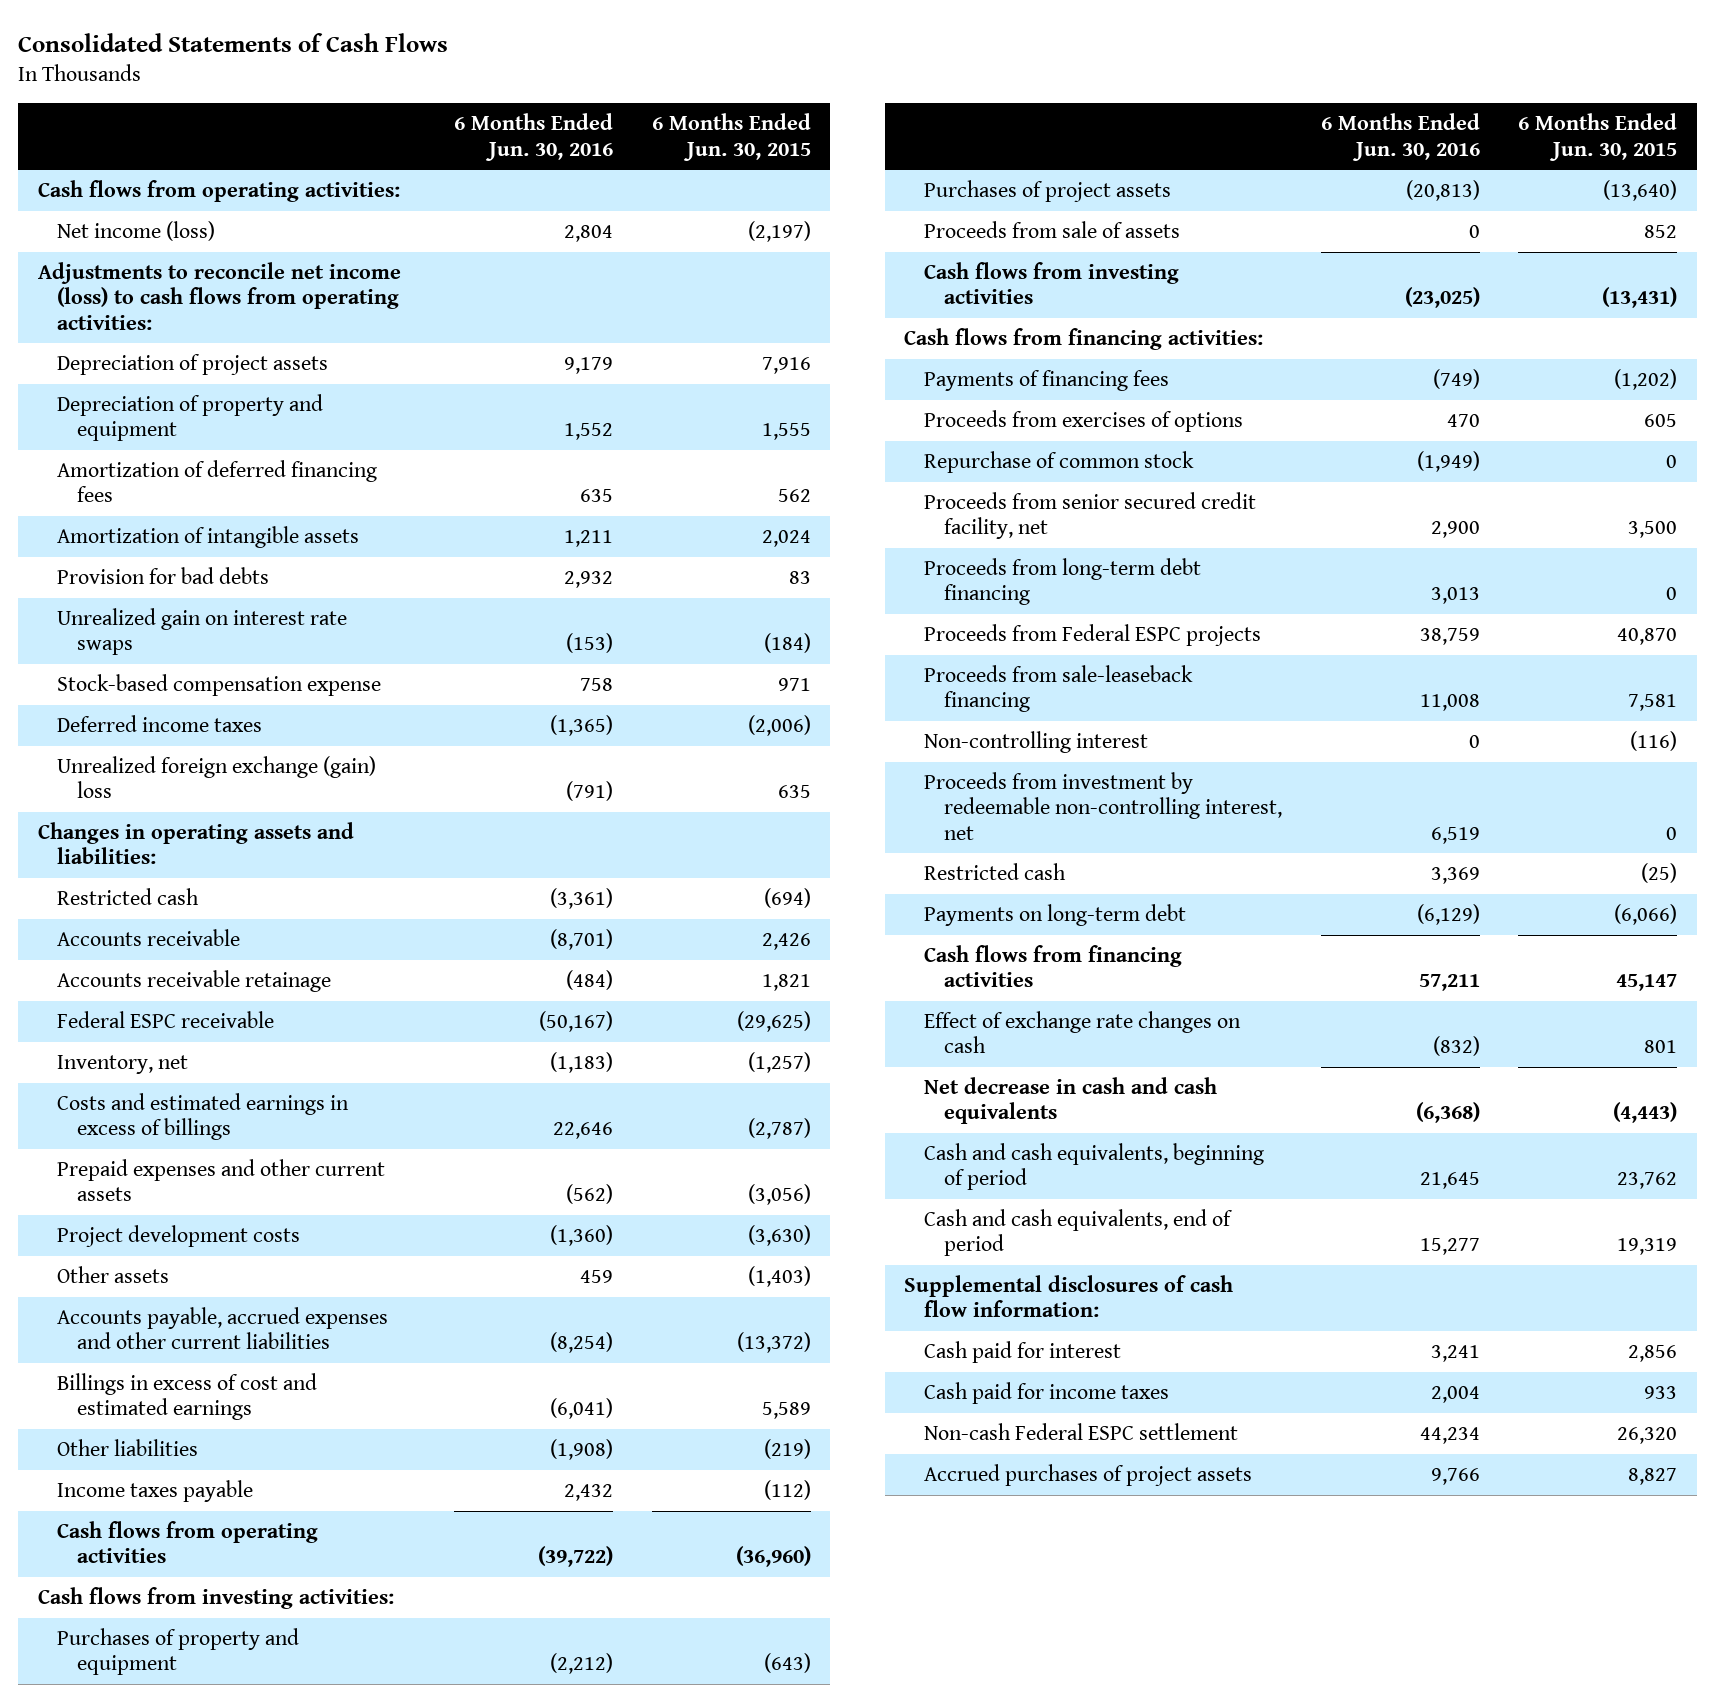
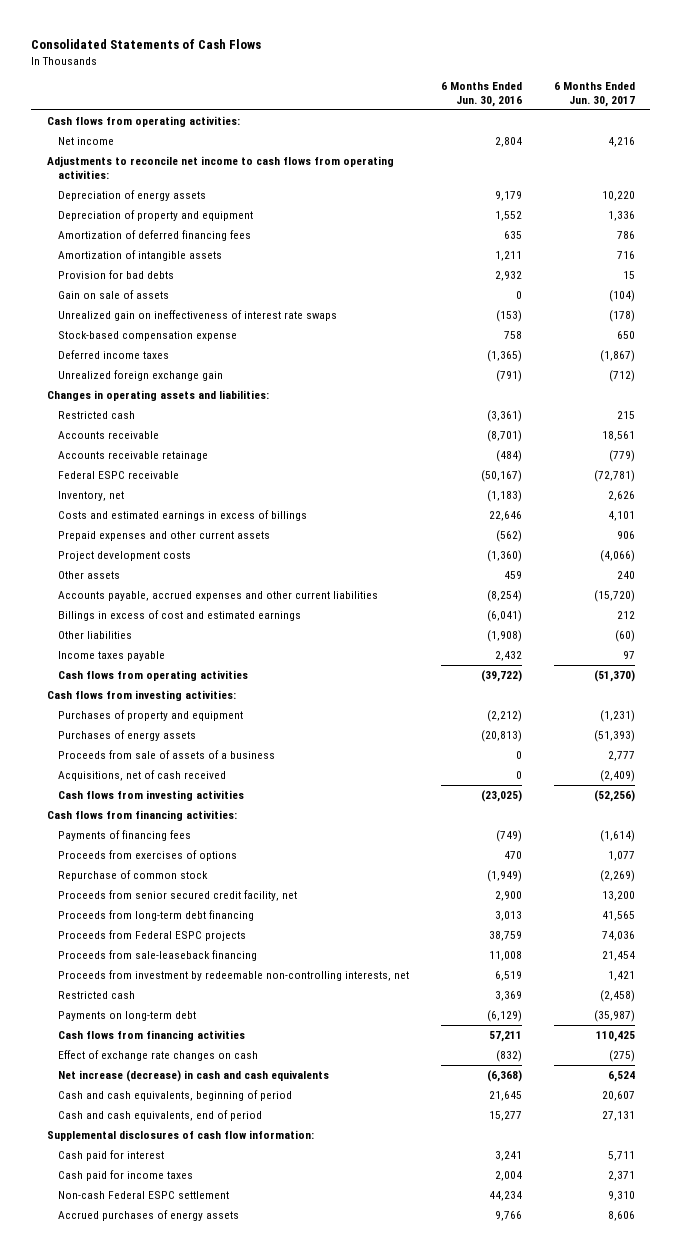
[651,113,811,161] 6 Months Ended Jun. 30, 2015 -> none
none -> [553,81,635,107] 6 Months Ended Jun. 30, 2017
[57,221,216,242] Net income (loss) -> [57,137,114,146] Net income
[37,262,401,330] Adjustments to reconcile net income (loss) to cash flows from operating activities: -> [47,156,395,179] Adjustments to reconcile net income to cash flows from operating activities:
[57,354,329,376] Depreciation of project assets -> [57,190,206,202] Depreciation of energy assets
none -> [57,290,169,300] Gain on sale of assets
[57,608,348,656] Unrealized gain on interest rate swaps -> [57,310,337,322] Unrealized gain on ineffectiveness of interest rate swaps
[57,756,377,799] Unrealized foreign exchange (gain) loss -> [57,370,223,382] Unrealized foreign exchange gain
[923,180,1171,203] Purchases of project assets -> [57,730,196,742] Purchases of energy assets
[923,221,1180,239] Proceeds from sale of assets -> [57,750,275,760] Proceeds from sale of assets of a business
none -> [57,770,226,782] Acquisitions, net of cash received
[923,772,1282,840] Proceeds from investment by redeemable non-controlling interest, net -> none
[923,731,1148,754] Non-controlling interest -> [57,970,409,982] Proceeds from investment by redeemable non-controlling interests, net
[1468,735,1480,749] 0 -> [494,971,522,982] 6,519
[923,1077,1217,1125] Net decrease in cash and cash equivalents -> [57,1070,329,1083] Net increase (decrease) in cash and cash equivalents
[923,1464,1252,1487] Accrued purchases of project assets -> [57,1210,239,1222] Accrued purchases of energy assets

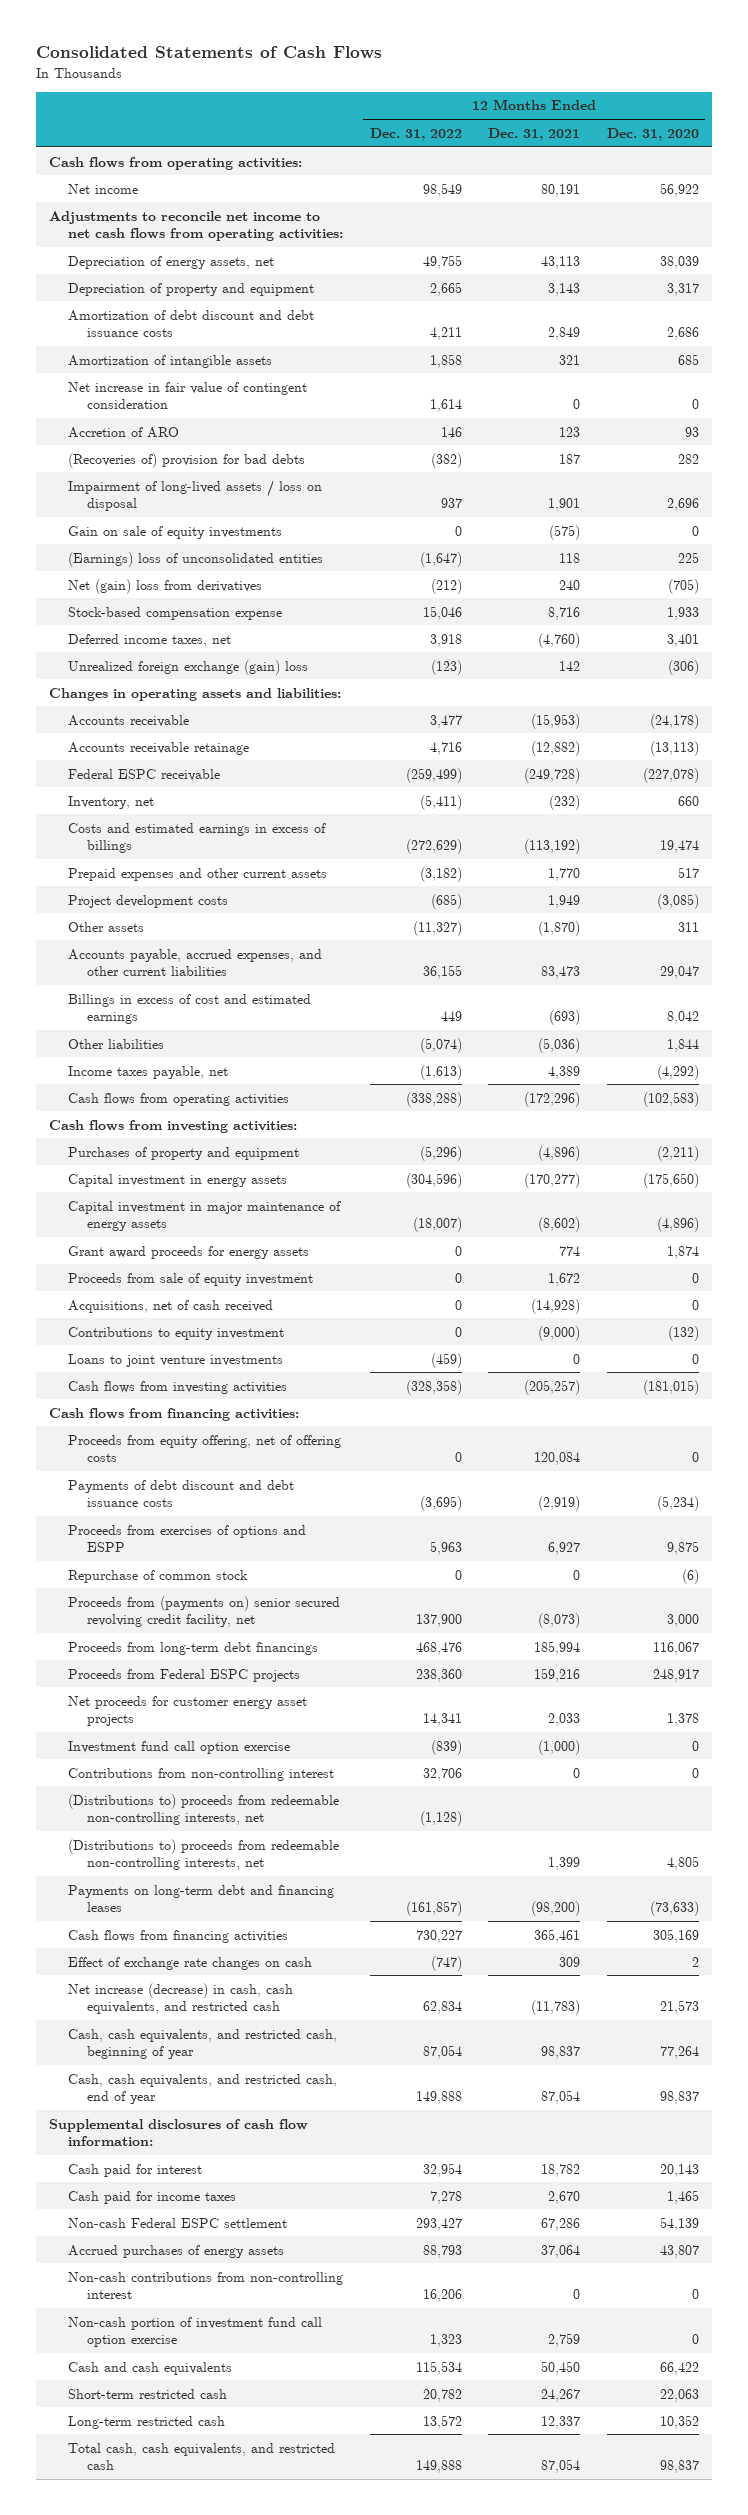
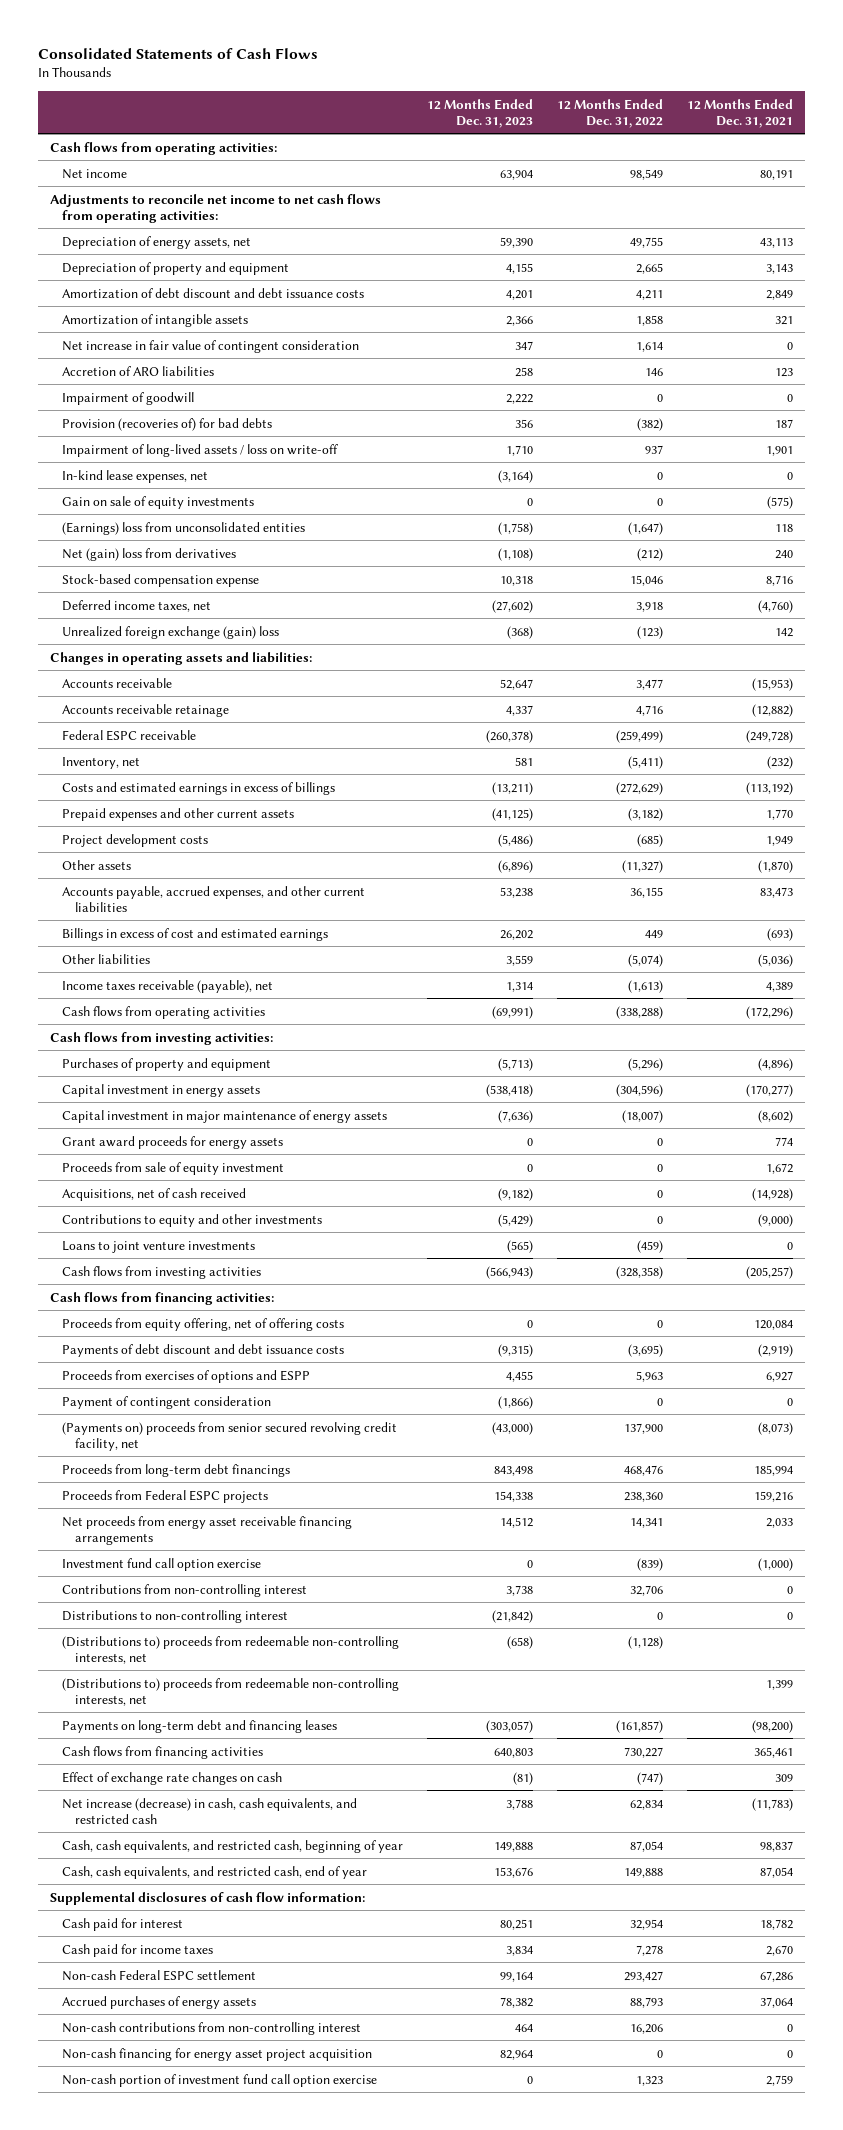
[606,127,699,141] Dec. 31, 2020 -> none
none -> [427,98,534,128] 12 Months Ended Dec. 31, 2023
[68,426,180,438] Accretion of ARO -> [62,365,215,376] Accretion of ARO liabilities
none -> [62,391,195,405] Impairment of goodwill
[68,452,306,468] (Recoveries of) provision for bad debts -> [62,417,273,431] Provision (recoveries of) for bad debts
[68,479,323,512] Impairment of long-lived assets / loss on disposal -> [62,443,339,457] Impairment of long-lived assets / loss on write-off
none -> [62,469,209,483] In-kind lease expenses, net
[68,551,324,567] (Earnings) loss of unconsolidated entities -> [62,521,306,535] (Earnings) loss from unconsolidated entities
[68,1065,229,1079] Income taxes payable, net -> [62,979,274,993] Income taxes receivable (payable), net
[68,1326,285,1340] Contributions to equity investment -> [62,1213,323,1227] Contributions to equity and other investments
[68,1569,249,1583] Repurchase of common stock -> none
none -> [62,1395,272,1409] Payment of contingent consideration
[68,1595,341,1628] Proceeds from (payments on) senior secured revolving credit facility, net -> [62,1421,398,1451] (Payments on) proceeds from senior secured revolving credit facility, net
[68,1695,308,1727] Net proceeds for customer energy asset projects -> [62,1515,353,1545] Net proceeds from energy asset receivable financing arrangements
none -> [62,1609,289,1623] Distributions to non-controlling interest
none -> [62,2047,373,2061] Non-cash financing for energy asset project acquisition
[68,2361,233,2375] Cash and cash equivalents -> none
[68,2388,228,2399] Short-term restricted cash -> none
[68,2415,226,2429] Long-term restricted cash -> none
[68,2442,336,2471] Total cash, cash equivalents, and restricted cash -> none

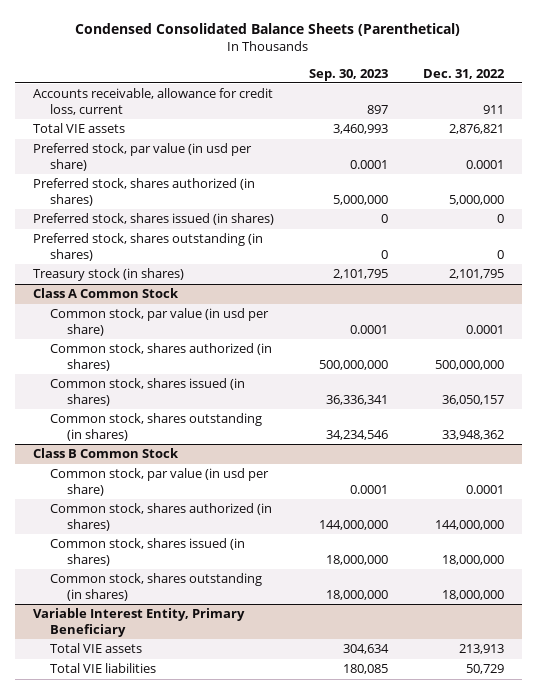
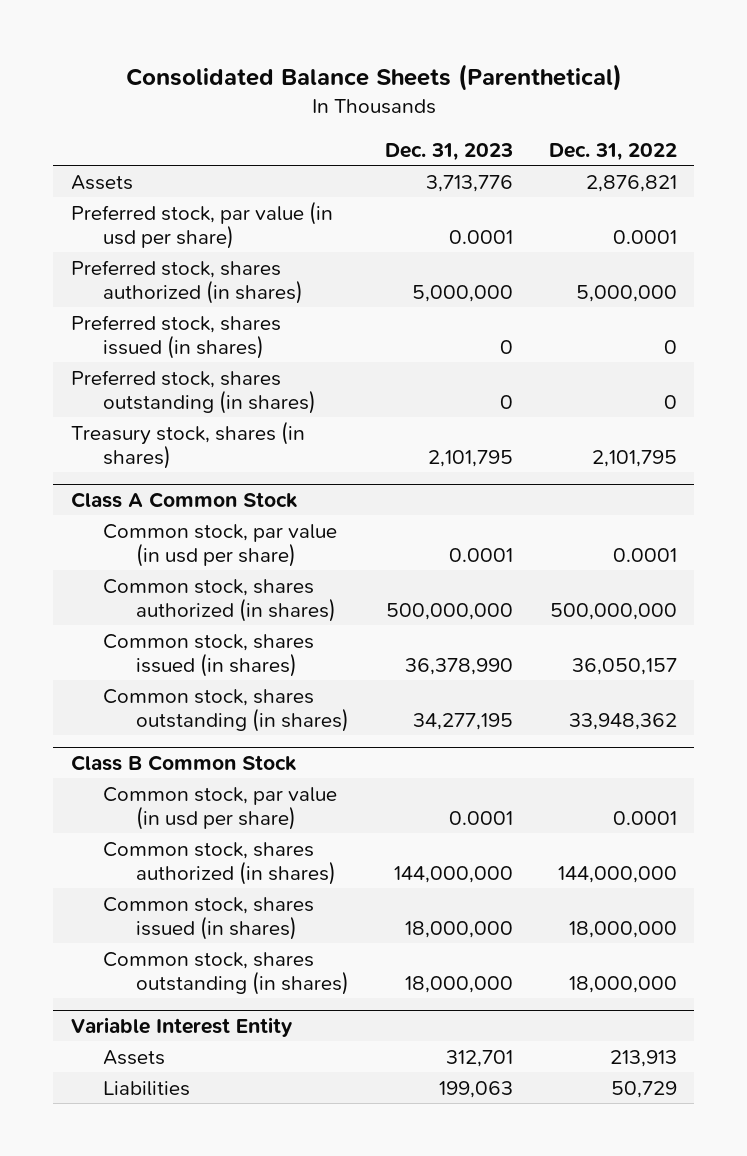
[75,23,461,37] Condensed Consolidated Balance Sheets (Parenthetical) -> [125,64,622,92] Consolidated Balance Sheets (Parenthetical)
[308,68,388,81] Sep. 30, 2023 -> none
none -> [384,142,513,161] Dec. 31, 2023
[32,88,273,115] Accounts receivable, allowance for credit loss, current -> none
[32,123,125,134] Total VIE assets -> [70,174,133,190] Assets
[32,268,184,282] Treasury stock (in shares) -> [70,420,305,470] Treasury stock, shares (in shares)
[32,608,245,637] Variable Interest Entity, Primary Beneficiary -> [70,1016,293,1037] Variable Interest Entity
[49,643,142,654] Total VIE assets -> [103,1049,166,1065] Assets
[49,663,156,674] Total VIE liabilities -> [103,1080,191,1096] Liabilities

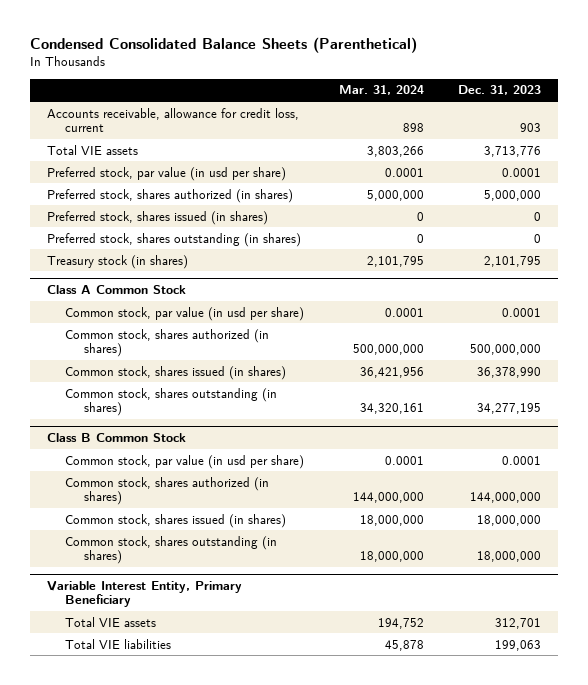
[125,64,622,92] Consolidated Balance Sheets (Parenthetical) -> [29,37,417,54] Condensed Consolidated Balance Sheets (Parenthetical)
[548,142,677,161] Dec. 31, 2022 -> none
none -> [338,85,424,96] Mar. 31, 2024
none -> [47,107,300,133] Accounts receivable, allowance for credit loss, current
[70,174,133,190] Assets -> [47,144,139,155] Total VIE assets
[70,420,305,470] Treasury stock, shares (in shares) -> [47,254,189,269] Treasury stock (in shares)
[70,1016,293,1037] Variable Interest Entity -> [47,580,243,608] Variable Interest Entity, Primary Beneficiary
[103,1049,166,1065] Assets -> [65,616,157,627] Total VIE assets
[103,1080,191,1096] Liabilities -> [65,638,172,649] Total VIE liabilities

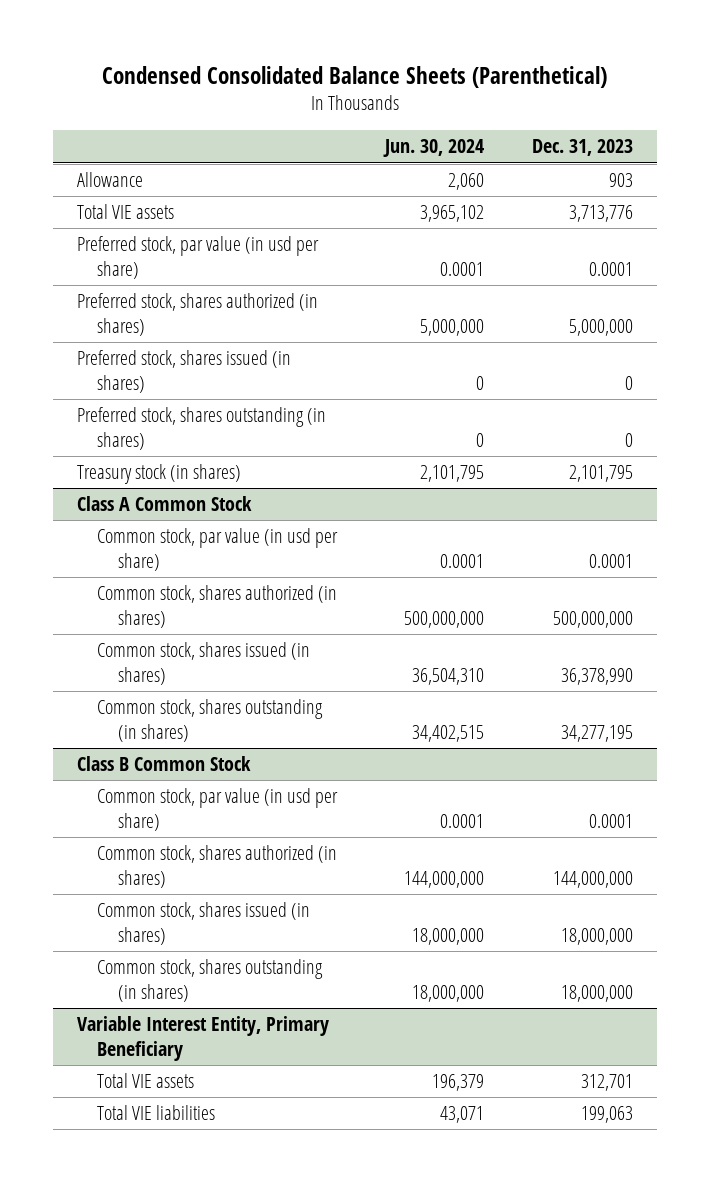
[338,85,424,96] Mar. 31, 2024 -> none
none -> [383,139,485,158] Jun. 30, 2024
[47,107,300,133] Accounts receivable, allowance for credit loss, current -> [77,172,144,188] Allowance

